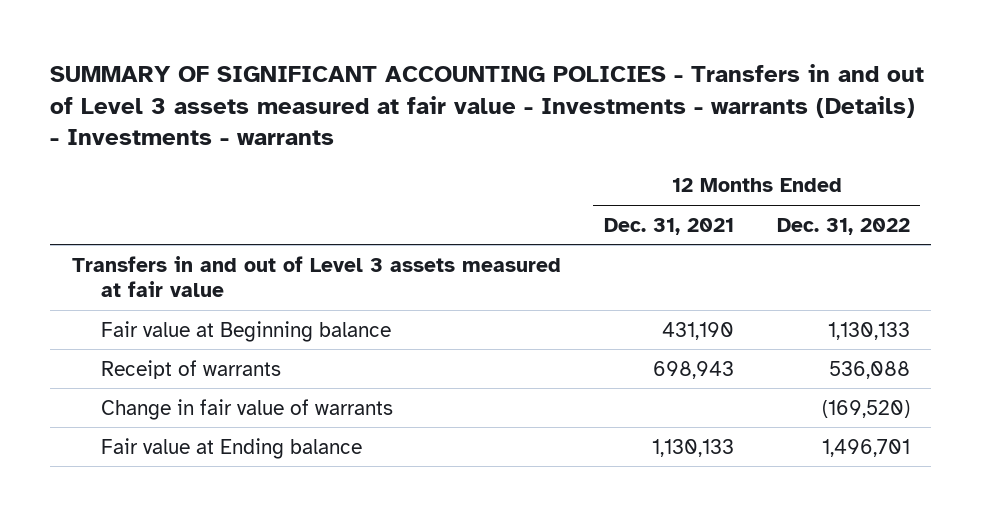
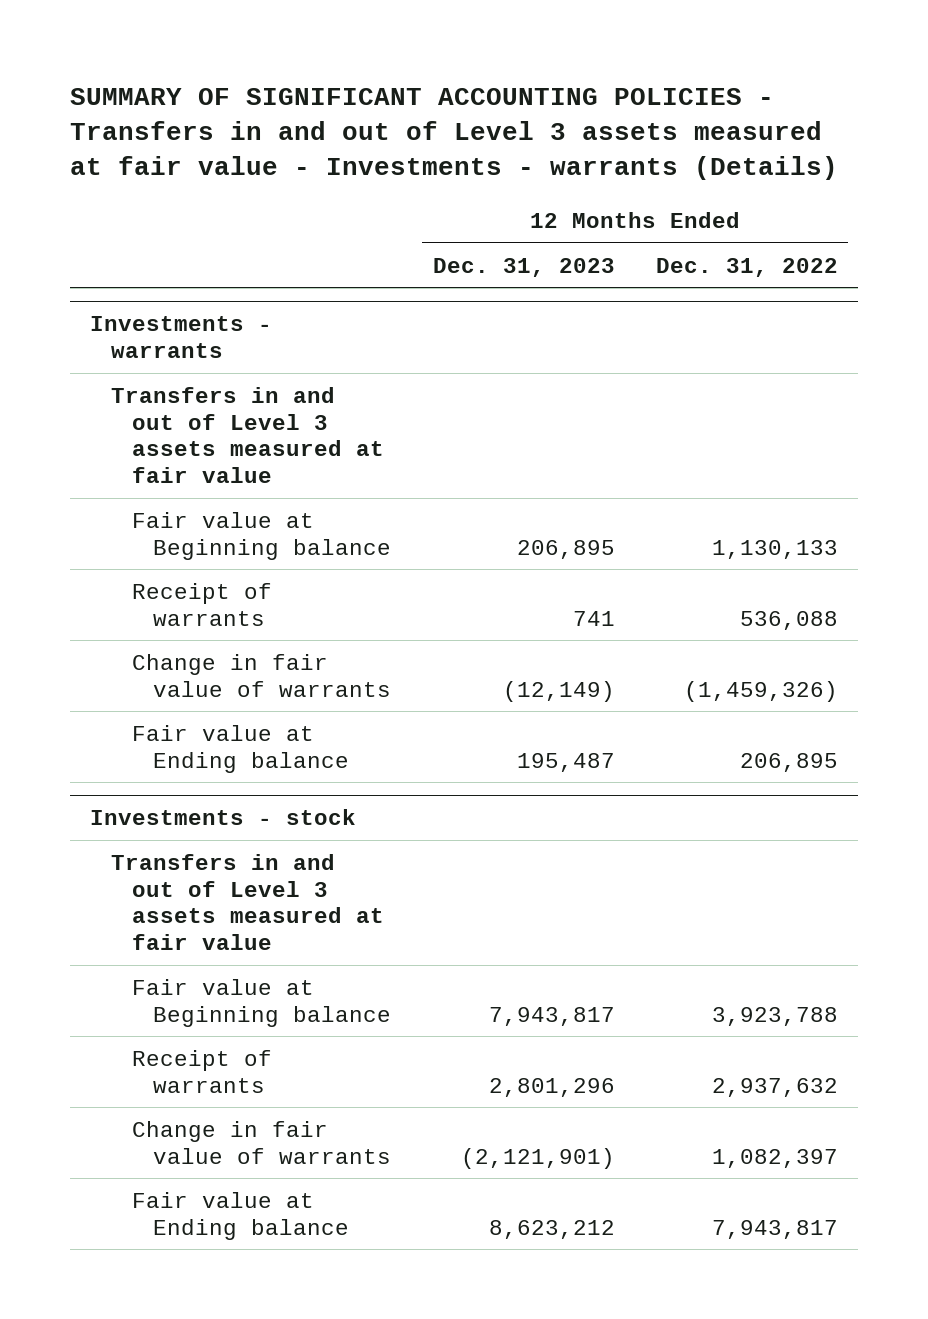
[50,64,925,146] SUMMARY OF SIGNIFICANT ACCOUNTING POLICIES - Transfers in and out of Level 3 assets measured at fair value - Investments - warrants (Details) - Investments - warrants -> [69,87,838,181] SUMMARY OF SIGNIFICANT ACCOUNTING POLICIES - Transfers in and out of Level 3 assets measured at fair value - Investments - warrants (Details)
[603,217,734,235] Dec. 31, 2021 -> none
none -> [432,257,615,277] Dec. 31, 2023
none -> [90,316,273,358] Investments - warrants
[821,399,910,418] (169,520) -> [683,680,838,702] (1,459,326)
[821,438,910,457] 1,496,701 -> [739,752,838,772] 206,895
none -> [90,809,357,826] Investments - stock
none -> [111,853,385,950] Transfers in and out of Level 3 assets measured at fair value
none -> [132,978,392,1027] Fair value at Beginning balance
none -> [132,1049,273,1093] Receipt of warrants
none -> [132,1120,392,1164] Change in fair value of warrants
none -> [132,1191,350,1240] Fair value at Ending balance

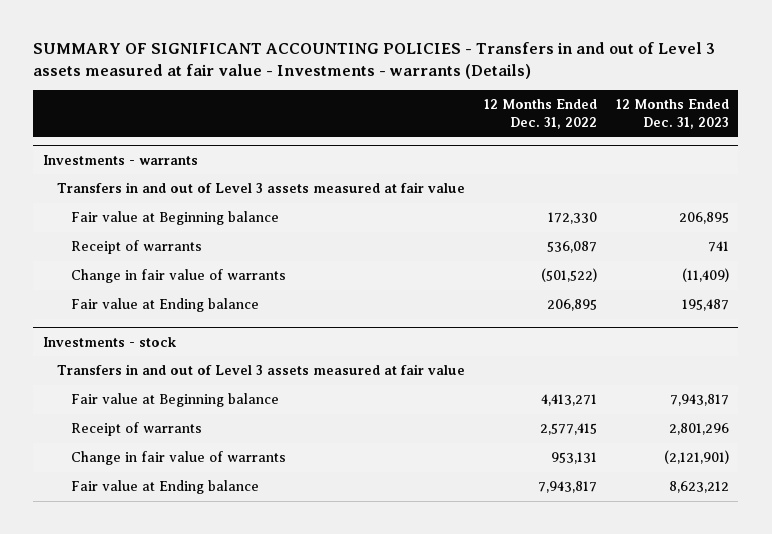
[711,539,838,559] 1,130,133 -> [547,212,597,225] 172,330
[739,610,838,630] 536,088 -> [546,241,597,254] 536,087
[502,680,615,702] (12,149) -> [681,268,729,283] (11,409)
[683,680,838,702] (1,459,326) -> [540,268,597,283] (501,522)
[711,1006,838,1026] 3,923,788 -> [540,394,597,407] 4,413,271
[711,1077,838,1097] 2,937,632 -> [539,423,597,436] 2,577,415
[711,1148,838,1168] 1,082,397 -> [550,452,597,465] 953,131

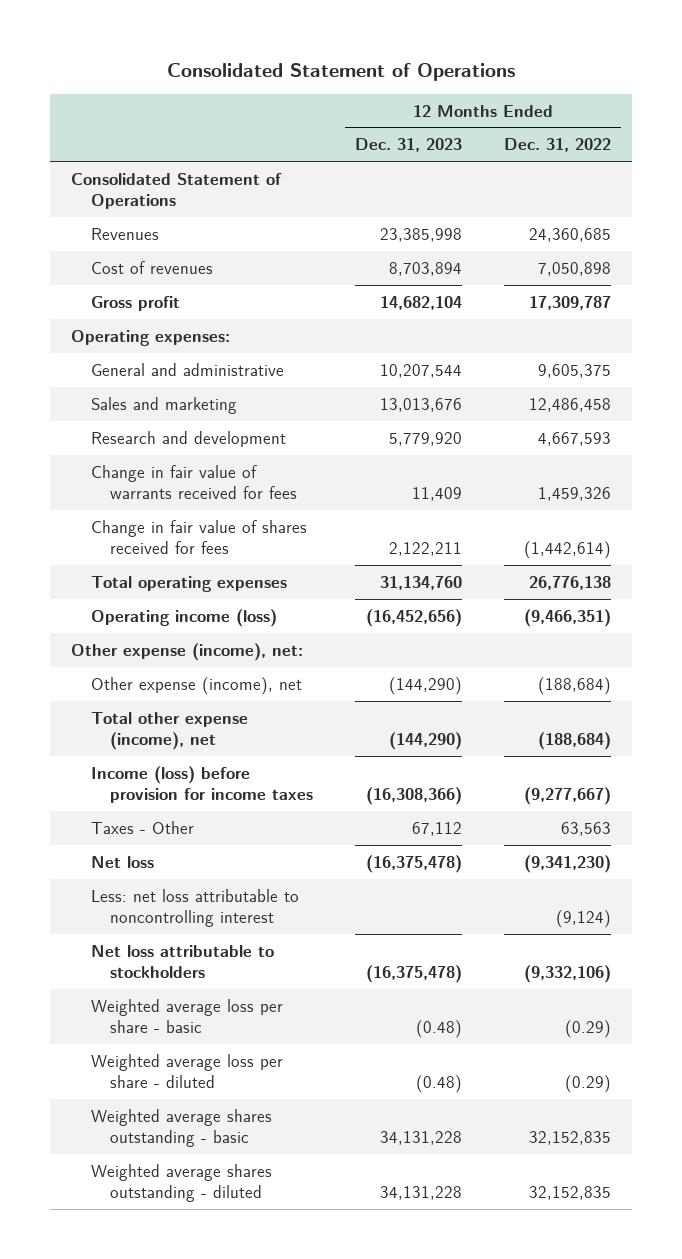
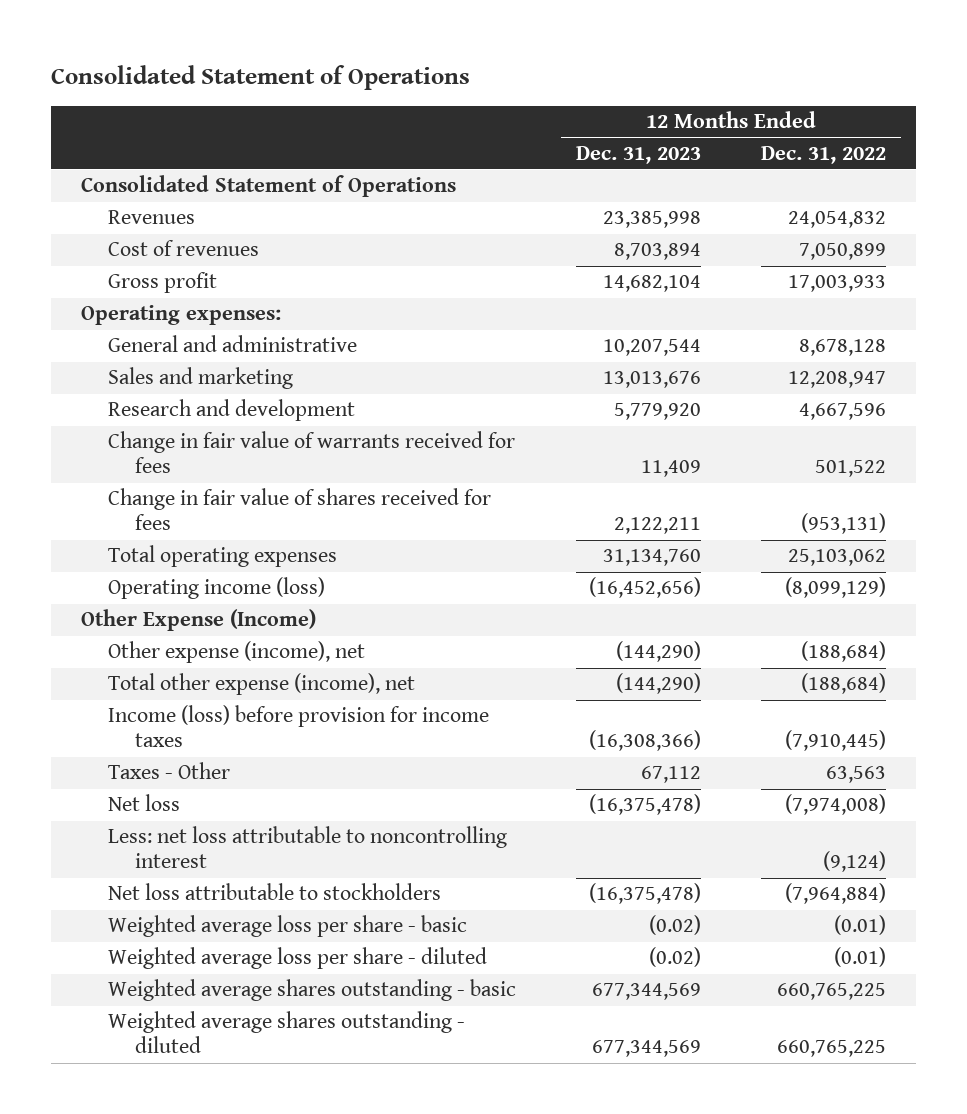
[528,227,611,242] 24,360,685 -> [787,211,886,229] 24,054,832
[537,261,611,276] 7,050,898 -> [798,243,886,261] 7,050,899
[528,295,611,310] 17,309,787 -> [787,275,886,293] 17,003,933
[537,363,611,378] 9,605,375 -> [798,339,886,357] 8,678,128
[528,397,611,412] 12,486,458 -> [787,371,886,389] 12,208,947
[537,431,611,446] 4,667,593 -> [798,403,886,421] 4,667,596
[537,487,611,502] 1,459,326 -> [814,460,886,478] 501,522
[523,541,611,560] (1,442,614) -> [800,513,886,535] (953,131)
[528,575,611,590] 26,776,138 -> [787,549,886,567] 25,103,062
[523,608,611,627] (9,466,351) -> [784,577,886,599] (8,099,129)
[70,642,303,661] Other expense (income), net: -> [81,609,317,632] Other Expense (Income)
[523,787,611,806] (9,277,667) -> [784,730,886,752] (7,910,445)
[523,854,611,873] (9,341,230) -> [784,794,886,816] (7,974,008)
[523,965,611,984] (9,332,106) -> [784,883,886,905] (7,964,884)
[415,1020,462,1039] (0.48) -> [649,915,702,936] (0.02)
[564,1020,611,1039] (0.29) -> [833,915,886,936] (0.01)
[415,1075,462,1094] (0.48) -> [649,947,702,968] (0.02)
[564,1075,611,1094] (0.29) -> [833,947,886,968] (0.01)
[379,1131,462,1146] 34,131,228 -> [592,983,702,1001] 677,344,569
[528,1131,611,1146] 32,152,835 -> [776,983,886,1001] 660,765,225
[379,1186,462,1201] 34,131,228 -> [592,1040,702,1058] 677,344,569
[528,1186,611,1201] 32,152,835 -> [776,1040,886,1058] 660,765,225

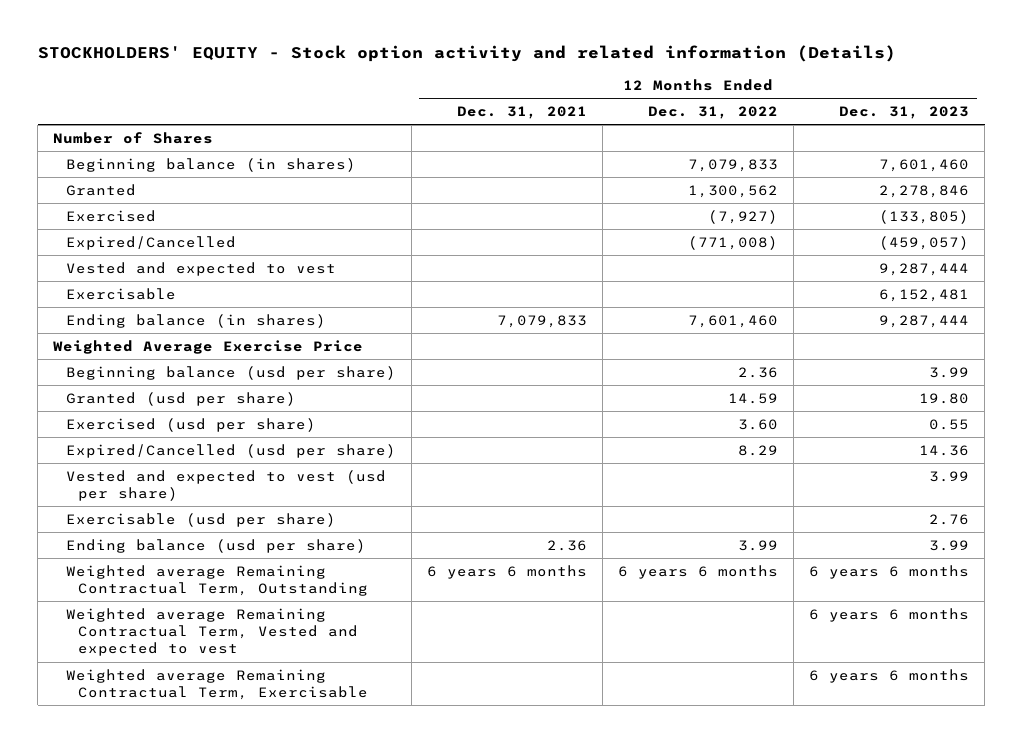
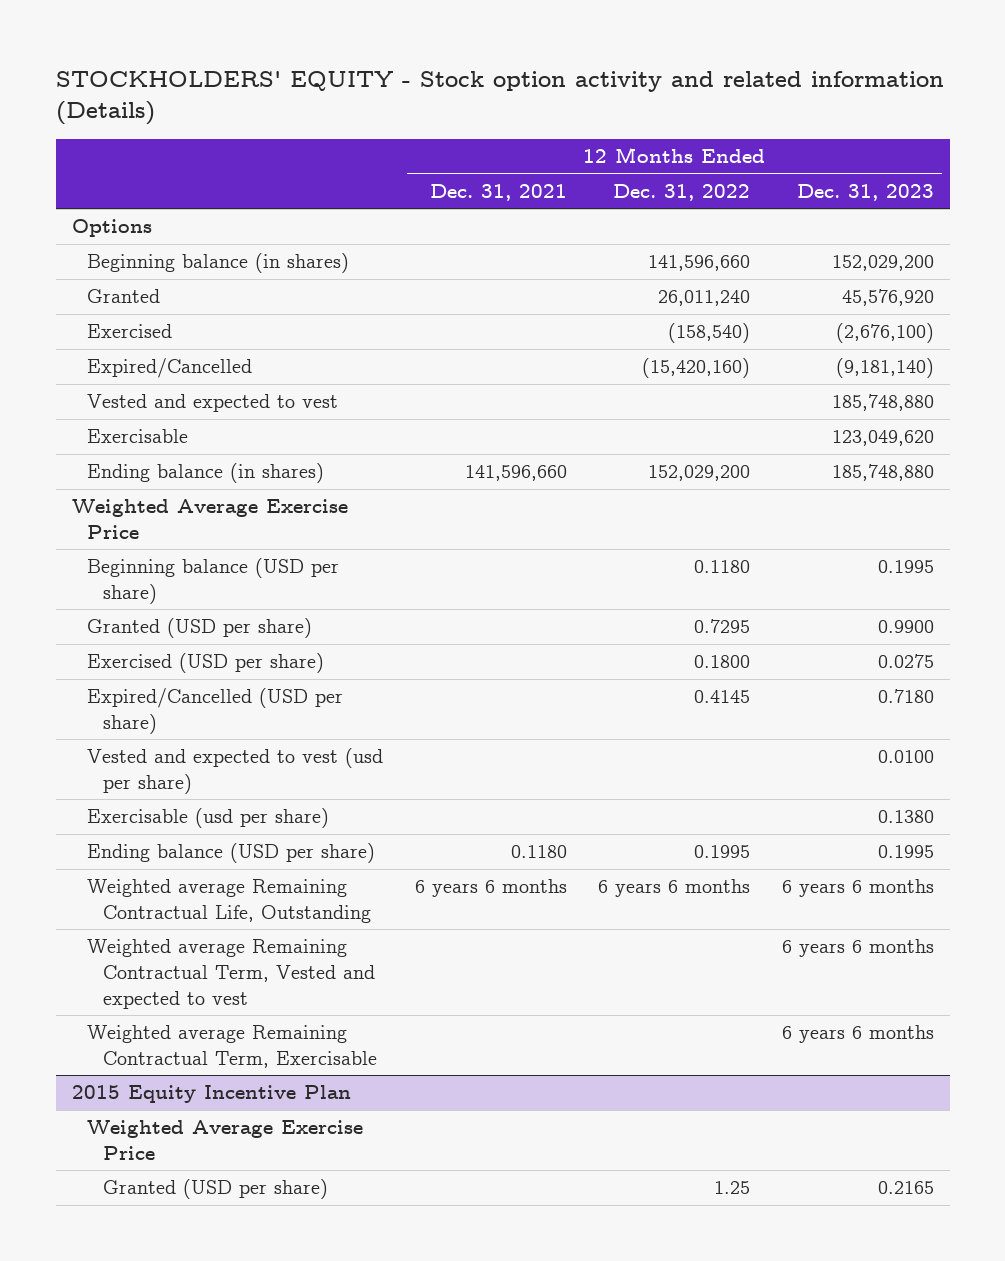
[53,131,214,144] Number of Shares -> [71,219,152,238] Options
[688,158,779,172] 7,079,833 -> [648,255,751,272] 141,596,660
[879,158,970,172] 7,601,460 -> [831,255,934,272] 152,029,200
[688,184,779,198] 1,300,562 -> [658,290,751,307] 26,011,240
[879,184,970,198] 2,278,846 -> [841,289,934,307] 45,576,920
[708,209,779,224] (7,927) -> [668,323,751,344] (158,540)
[879,209,970,224] (133,805) -> [835,323,934,344] (2,676,100)
[688,235,779,250] (771,008) -> [642,358,751,379] (15,420,160)
[879,235,970,250] (459,057) -> [835,358,934,379] (9,181,140)
[879,262,970,276] 9,287,444 -> [831,394,934,412] 185,748,880
[879,288,970,302] 6,152,481 -> [831,430,934,447] 123,049,620
[496,314,587,328] 7,079,833 -> [464,465,567,482] 141,596,660
[688,314,779,328] 7,601,460 -> [648,465,751,482] 152,029,200
[879,314,970,328] 9,287,444 -> [831,464,934,482] 185,748,880
[65,365,396,380] Beginning balance (usd per share) -> [87,558,340,605] Beginning balance (USD per share)
[738,366,779,378] 2.36 -> [694,560,751,574] 0.1180
[929,366,970,378] 3.99 -> [877,560,934,574] 0.1995
[65,391,296,406] Granted (usd per share) -> [87,618,313,639] Granted (USD per share)
[728,392,779,404] 14.59 -> [694,619,751,634] 0.7295
[919,392,970,404] 19.80 -> [877,620,934,634] 0.9900
[65,417,316,432] Exercised (usd per share) -> [87,653,325,674] Exercised (USD per share)
[738,418,779,430] 3.60 -> [694,655,751,669] 0.1800
[929,418,970,430] 0.55 -> [877,654,934,669] 0.0275
[65,443,396,458] Expired/Cancelled (usd per share) -> [87,688,344,735] Expired/Cancelled (USD per share)
[738,444,779,456] 8.29 -> [694,690,751,704] 0.4145
[919,444,970,456] 14.36 -> [877,689,934,704] 0.7180
[929,470,970,482] 3.99 -> [877,750,934,764] 0.0100
[929,513,970,525] 2.76 -> [877,810,934,824] 0.1380
[65,538,366,553] Ending balance (usd per share) -> [87,843,376,864] Ending balance (USD per share)
[546,539,587,551] 2.36 -> [510,845,567,859] 0.1180
[738,539,779,551] 3.99 -> [694,845,751,859] 0.1995
[929,539,970,551] 3.99 -> [877,845,934,859] 0.1995
[65,564,369,596] Weighted average Remaining Contractual Term, Outstanding -> [87,879,371,924] Weighted average Remaining Contractual Life, Outstanding
none -> [71,1085,351,1104] 2015 Equity Incentive Plan
none -> [87,1120,364,1161] Weighted Average Exercise Price
none -> [102,1179,328,1200] Granted (USD per share)

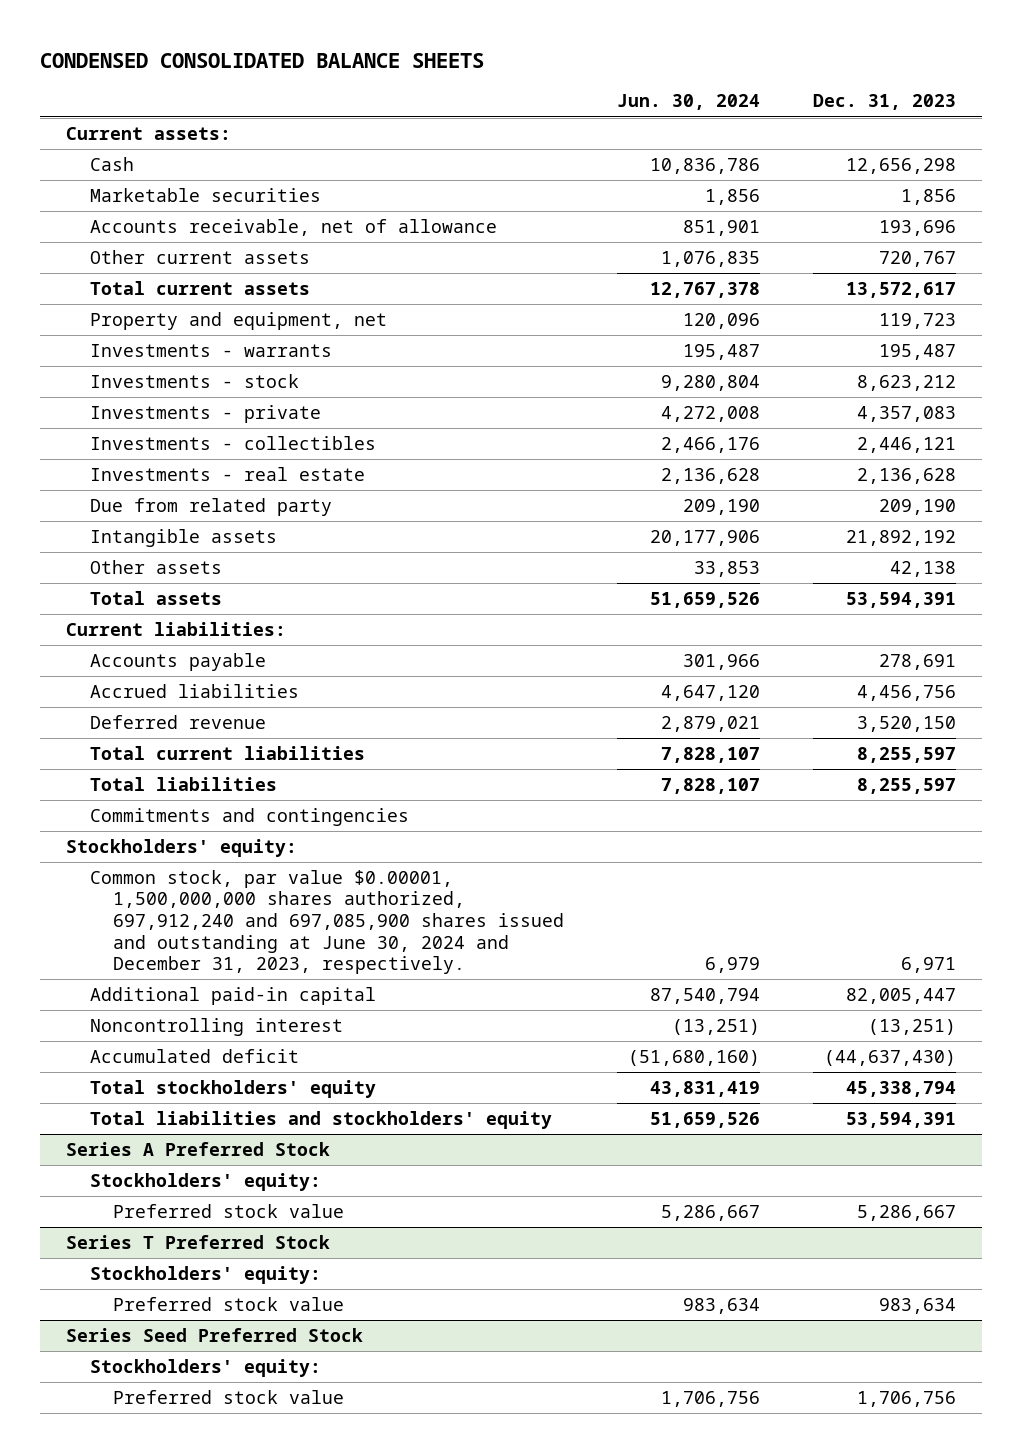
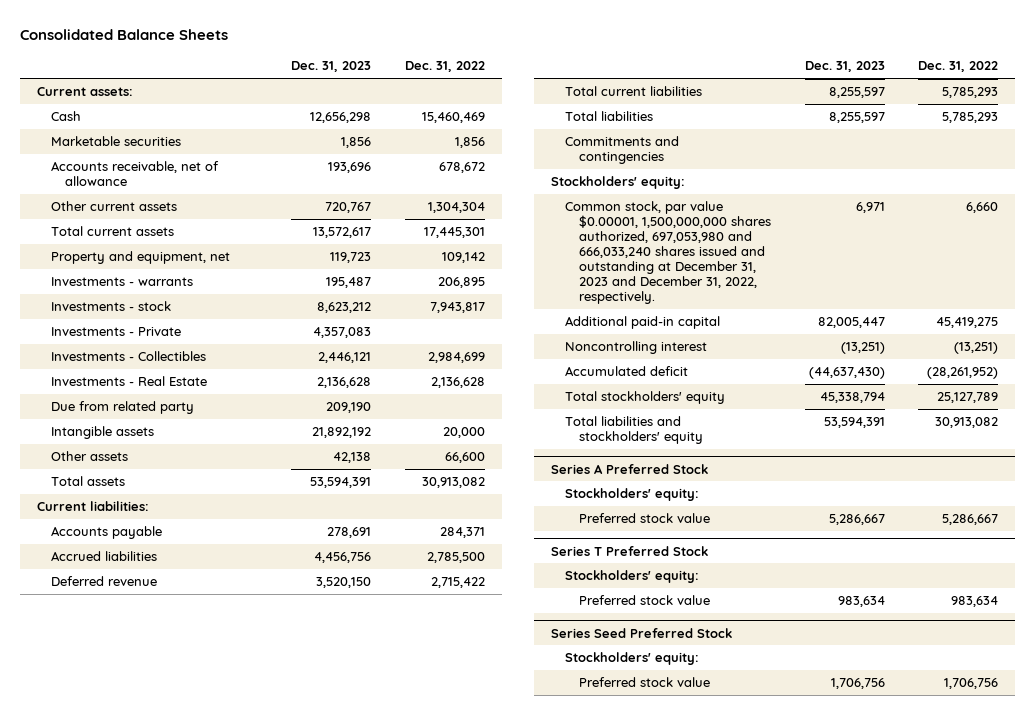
[39,52,484,68] CONDENSED CONSOLIDATED BALANCE SHEETS -> [20,29,229,41] Consolidated Balance Sheets
[617,94,761,111] Jun. 30, 2024 -> none
none -> [404,61,485,73] Dec. 31, 2022
[89,404,321,423] Investments - private -> [51,327,182,337] Investments - Private
[89,435,376,450] Investments - collectibles -> [51,351,207,362] Investments - Collectibles
[89,466,365,481] Investments - real estate -> [51,376,208,387] Investments - Real Estate
[89,869,565,975] Common stock, par value $0.00001, 1,500,000,000 shares authorized, 697,912,240 and 697,085,900 shares issued and outstanding at June 30, 2024 and December 31, 2023, respectively. -> [564,201,771,304] Common stock, par value $0.00001, 1,500,000,000 shares authorized, 697,053,980 and 666,033,240 shares issued and outstanding at December 31, 2023 and December 31, 2022, respectively.

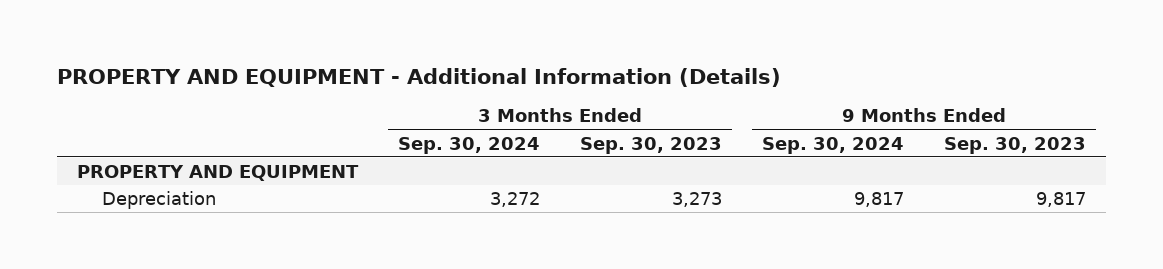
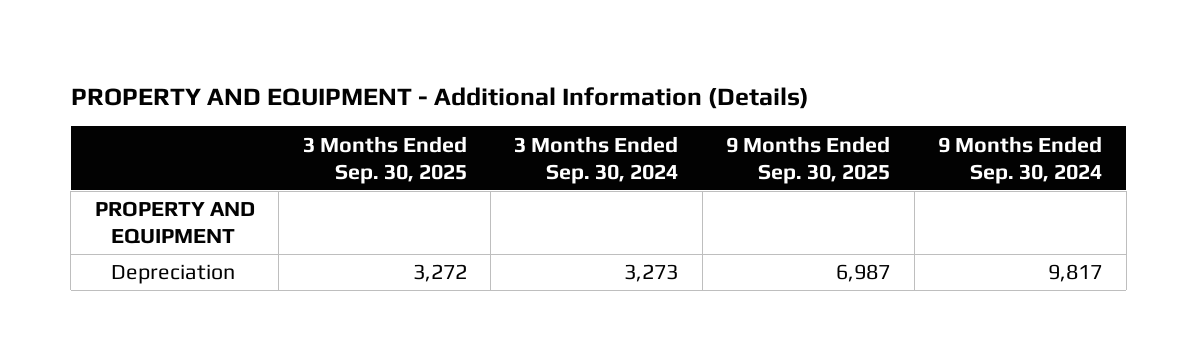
[580,136,723,154] Sep. 30, 2023 -> none
[944,136,1087,154] Sep. 30, 2023 -> none
none -> [302,135,467,184] 3 Months Ended Sep. 30, 2025
none -> [726,135,891,184] 9 Months Ended Sep. 30, 2025
[489,192,540,208] 3,272 -> [624,264,679,283] 3,273

